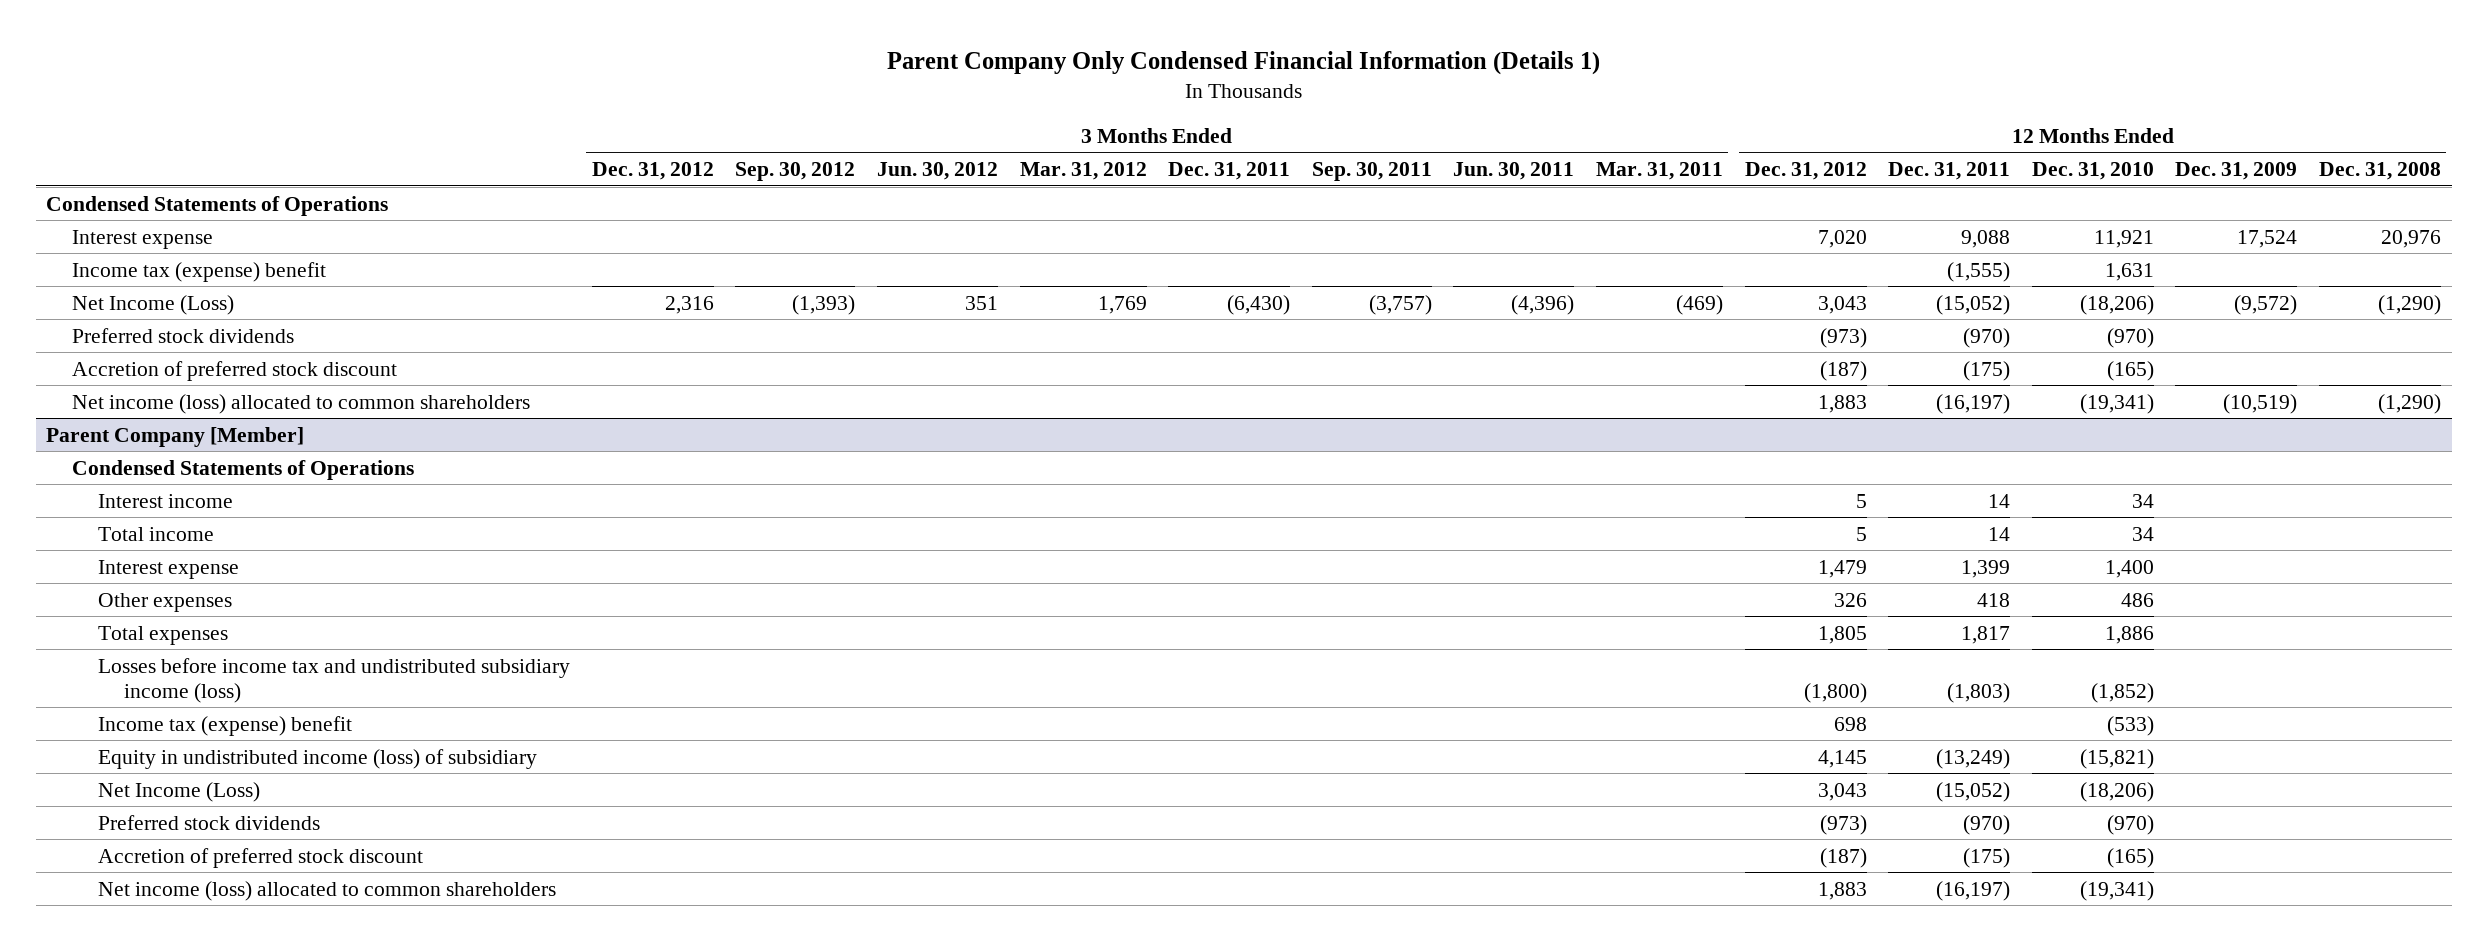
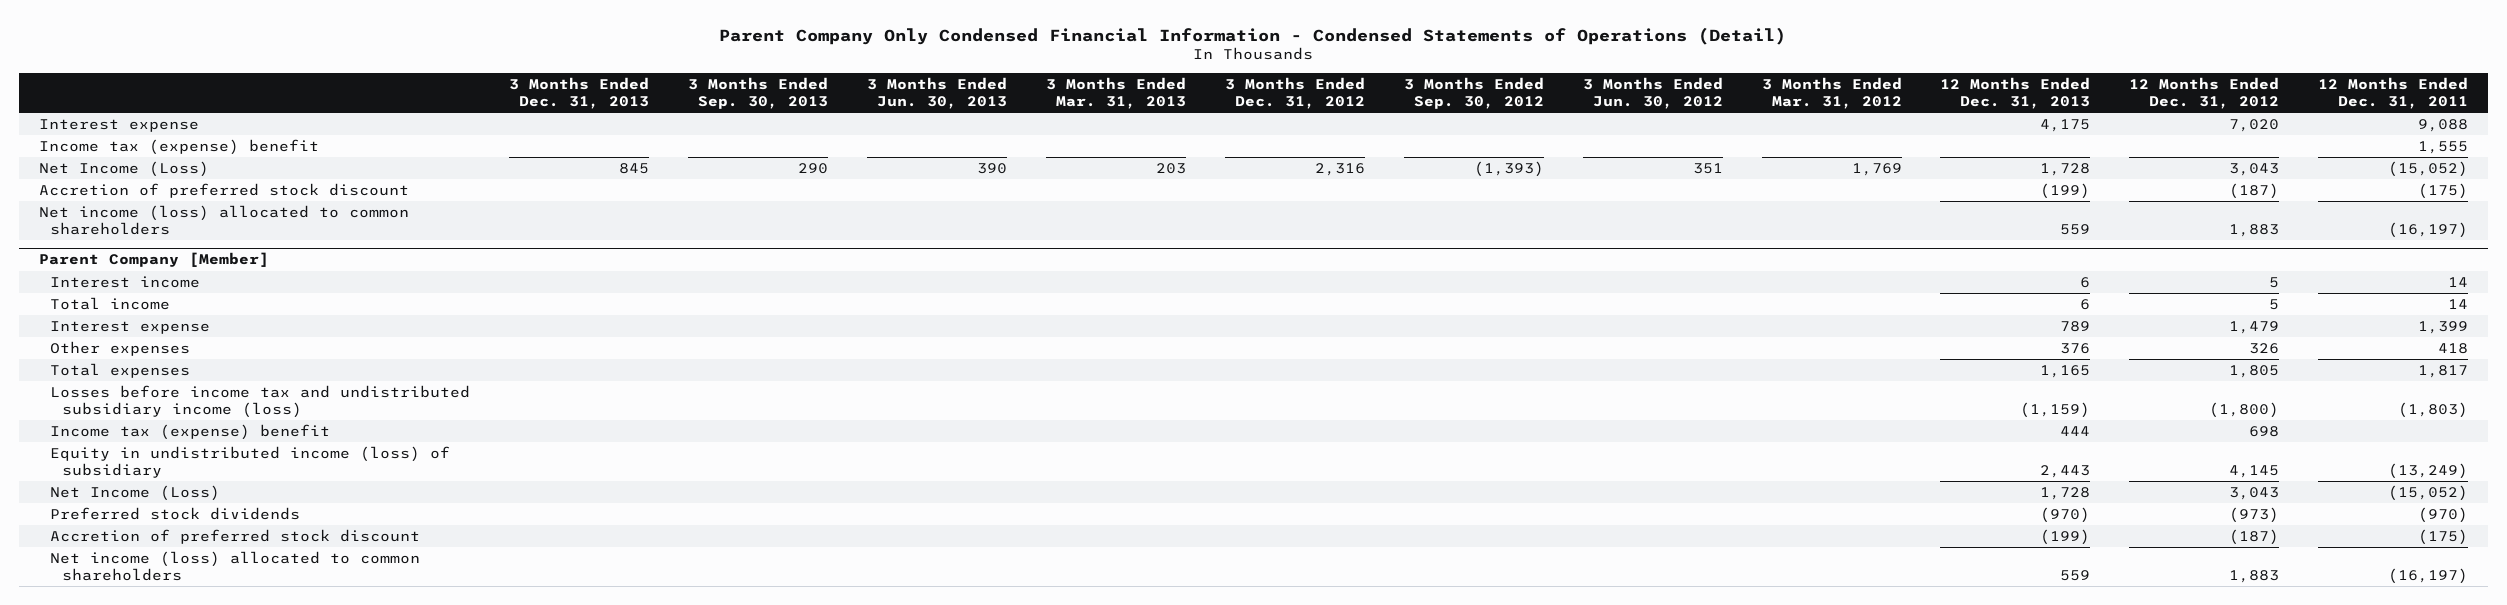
[886,50,1600,75] Parent Company Only Condensed Financial Information (Details 1) -> [719,26,1787,45] Parent Company Only Condensed Financial Information - Condensed Statements of Operations (Detail)
[1168,162,1291,181] Dec. 31, 2011 -> none
[1311,162,1432,182] Sep. 30, 2011 -> none
[1453,162,1575,181] Jun. 30, 2011 -> none
[1596,162,1724,181] Mar. 31, 2011 -> none
[2031,162,2154,181] Dec. 31, 2010 -> none
[2175,162,2298,181] Dec. 31, 2009 -> none
[2319,162,2442,181] Dec. 31, 2008 -> none
none -> [509,77,650,110] 3 Months Ended Dec. 31, 2013
none -> [687,77,828,110] 3 Months Ended Sep. 30, 2013
none -> [866,77,1007,110] 3 Months Ended Jun. 30, 2013
none -> [1045,77,1186,110] 3 Months Ended Mar. 31, 2013
none -> [1940,77,2091,110] 12 Months Ended Dec. 31, 2013
[46,195,389,216] Condensed Statements of Operations -> none
[1947,261,2011,282] (1,555) -> [2418,140,2469,154] 1,555
[72,327,295,343] Preferred stock dividends -> none
[72,459,415,480] Condensed Statements of Operations -> none

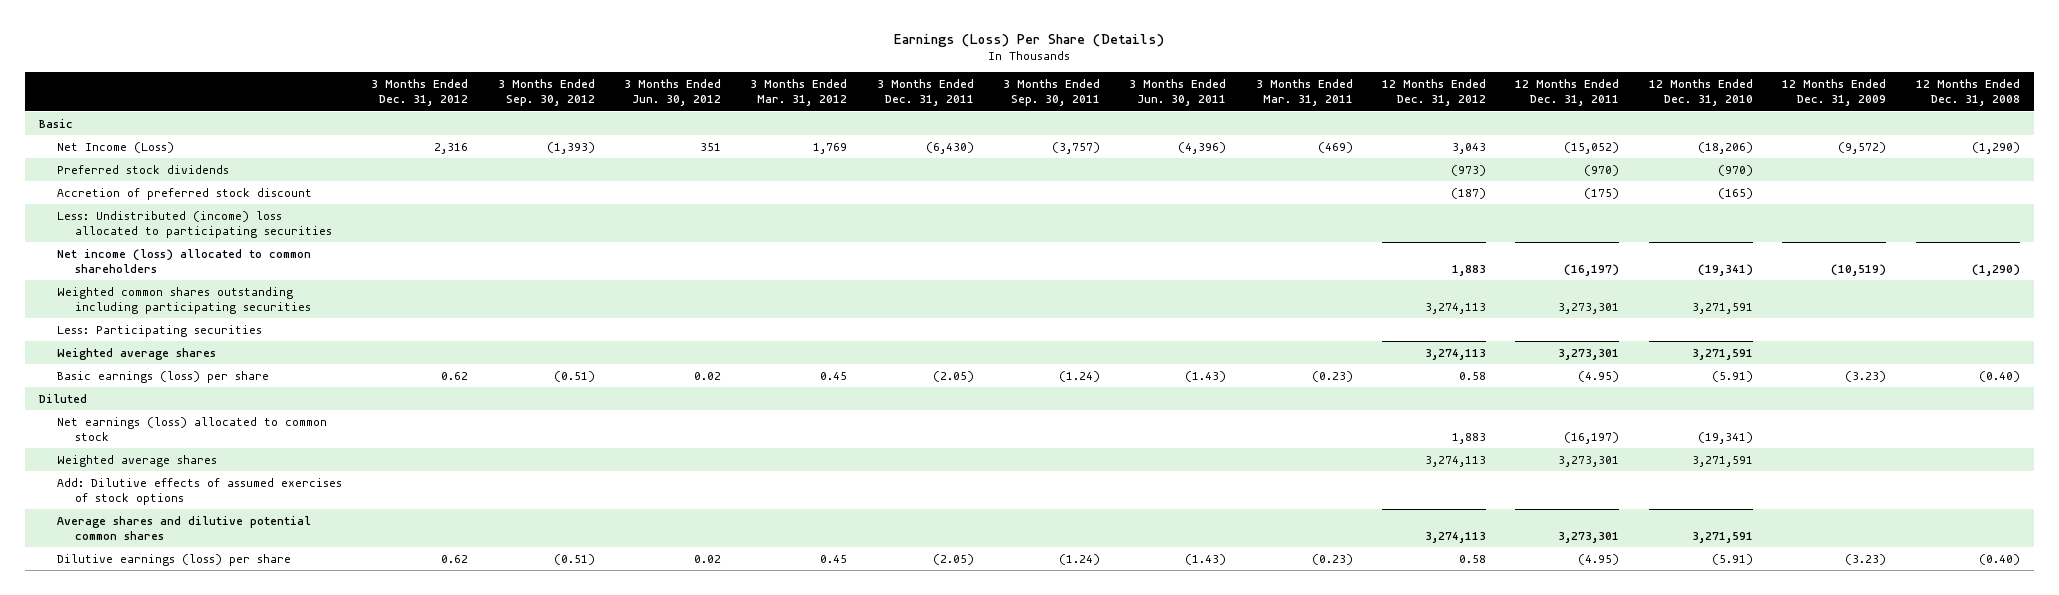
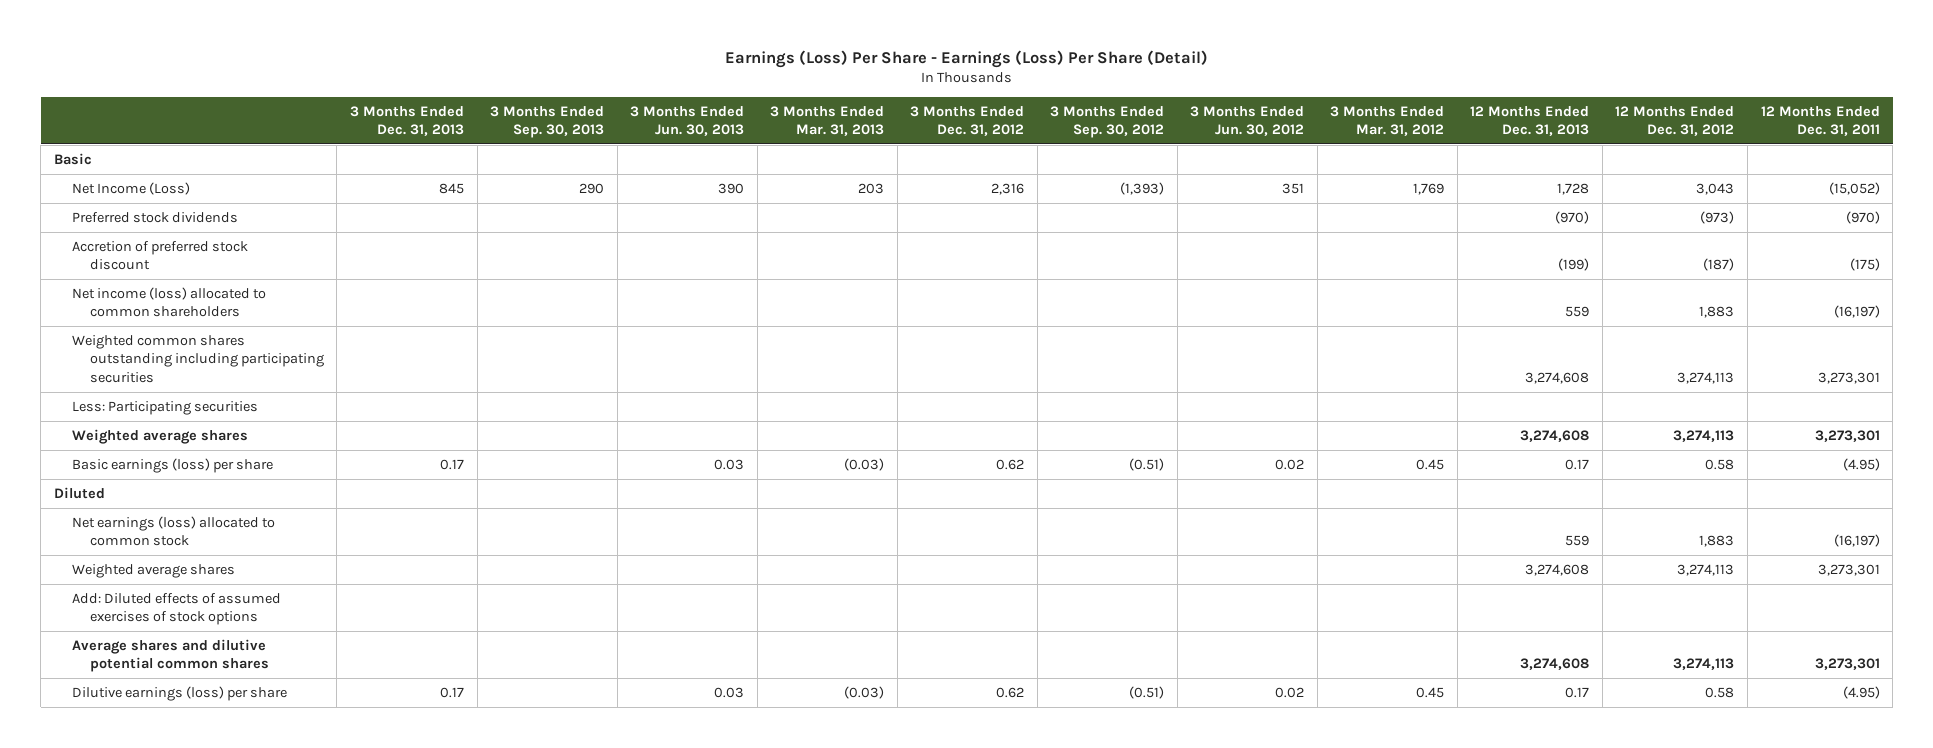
[894,33,1165,47] Earnings (Loss) Per Share (Details) -> [724,50,1208,69] Earnings (Loss) Per Share - Earnings (Loss) Per Share (Detail)
[876,79,974,107] 3 Months Ended Dec. 31, 2011 -> none
[1003,79,1101,107] 3 Months Ended Sep. 30, 2011 -> none
[1129,79,1227,107] 3 Months Ended Jun. 30, 2011 -> none
[1255,79,1353,107] 3 Months Ended Mar. 31, 2011 -> none
[1648,79,1753,107] 12 Months Ended Dec. 31, 2010 -> none
[1782,79,1887,107] 12 Months Ended Dec. 31, 2009 -> none
[1915,79,2020,107] 12 Months Ended Dec. 31, 2008 -> none
none -> [350,105,465,137] 3 Months Ended Dec. 31, 2013
none -> [490,105,605,139] 3 Months Ended Sep. 30, 2013
none -> [630,105,745,137] 3 Months Ended Jun. 30, 2013
none -> [770,105,885,137] 3 Months Ended Mar. 31, 2013
none -> [1470,105,1590,137] 12 Months Ended Dec. 31, 2013
[56,210,332,238] Less: Undistributed (income) loss allocated to participating securities -> none
[56,477,342,505] Add: Dilutive effects of assumed exercises of stock options -> [71,592,281,626] Add: Diluted effects of assumed exercises of stock options

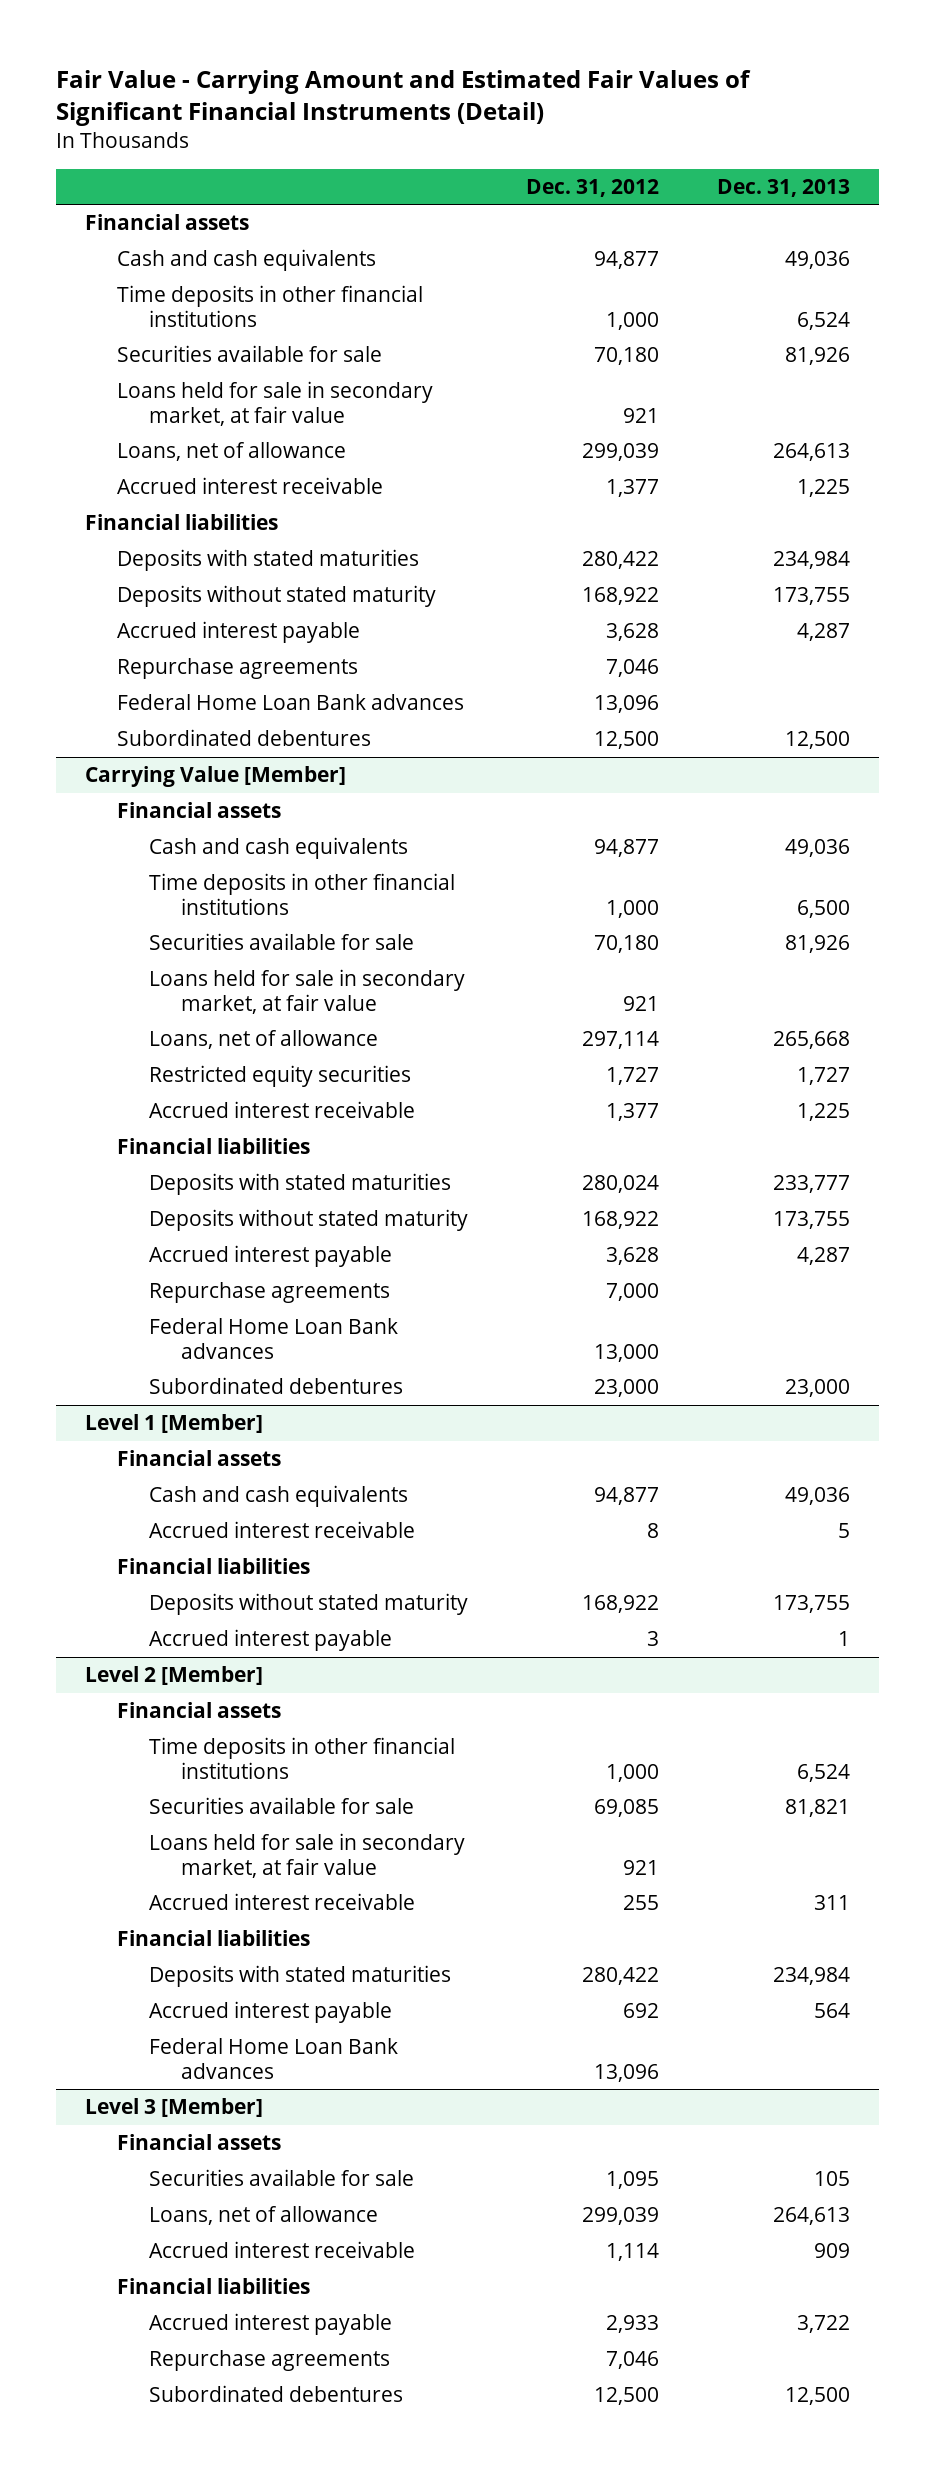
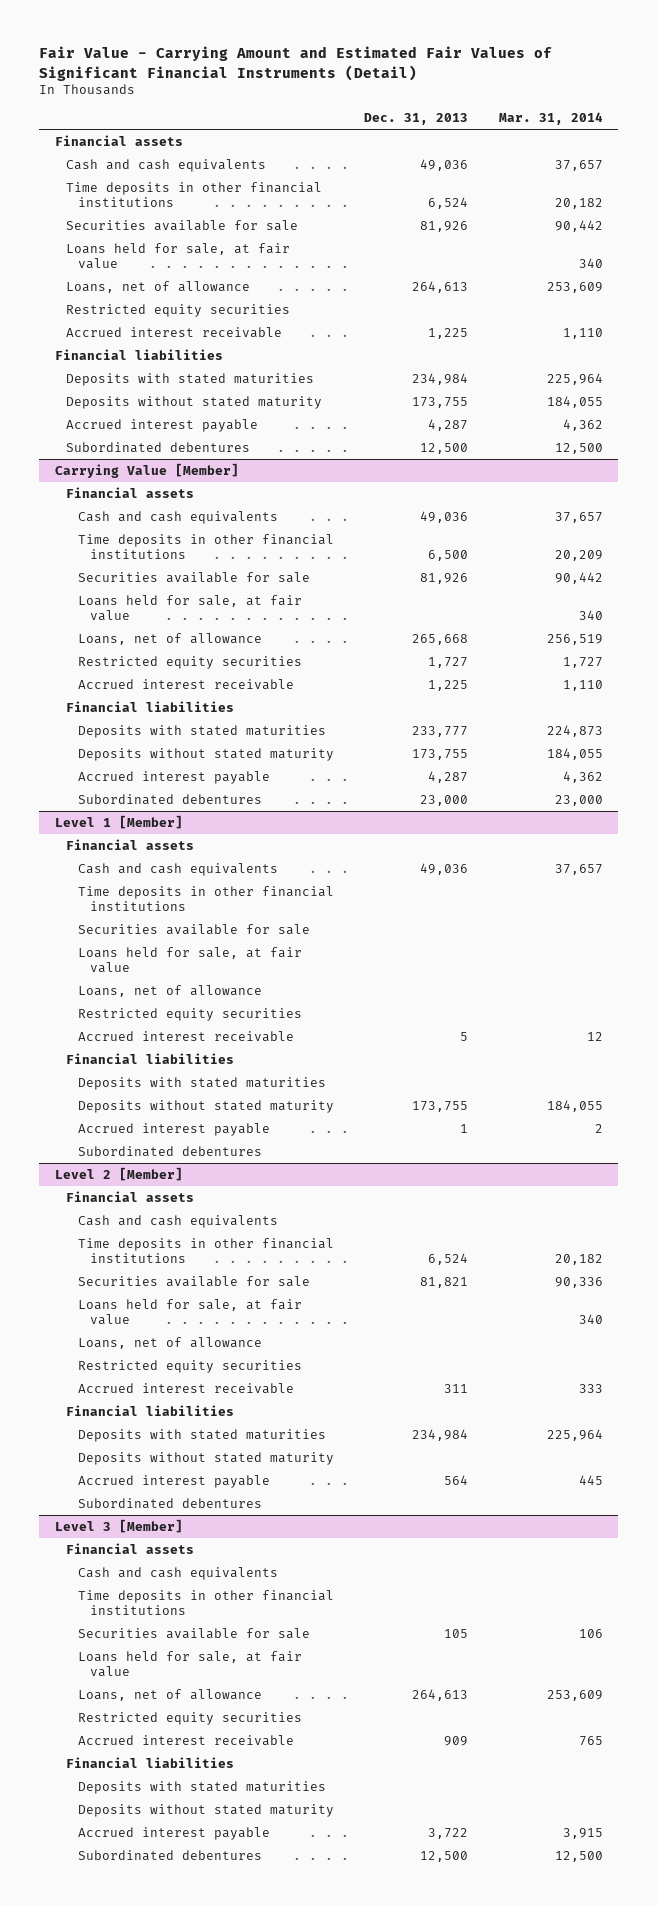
[525,179,659,198] Dec. 31, 2012 -> none
none -> [498,112,603,126] Mar. 31, 2014
[116,381,433,426] Loans held for sale in secondary market, at fair value -> [66,242,291,269] Loans held for sale, at fair value
none -> [66,303,291,317] Restricted equity securities
[116,658,358,680] Repurchase agreements -> none
[116,694,464,711] Federal Home Loan Bank advances -> none
[148,969,465,1014] Loans held for sale in secondary market, at fair value -> [77,594,302,621] Loans held for sale, at fair value
[148,1282,390,1304] Repurchase agreements -> none
[148,1318,398,1359] Federal Home Loan Bank advances -> none
none -> [77,885,334,911] Time deposits in other financial institutions
none -> [77,923,310,935] Securities available for sale
none -> [77,946,302,973] Loans held for sale, at fair value
none -> [77,984,262,997] Loans, net of allowance
none -> [77,1007,302,1021] Restricted equity securities
none -> [77,1076,326,1090] Deposits with stated maturities
none -> [77,1145,262,1157] Subordinated debentures
none -> [77,1214,278,1228] Cash and cash equivalents
[148,1833,465,1878] Loans held for sale in secondary market, at fair value -> [77,1298,302,1325] Loans held for sale, at fair value
none -> [77,1336,262,1349] Loans, net of allowance
none -> [77,1359,302,1373] Restricted equity securities
none -> [77,1451,334,1465] Deposits without stated maturity
[148,2038,398,2079] Federal Home Loan Bank advances -> none
none -> [77,1497,262,1509] Subordinated debentures
none -> [77,1566,278,1580] Cash and cash equivalents
none -> [77,1589,334,1615] Time deposits in other financial institutions
none -> [77,1650,302,1677] Loans held for sale, at fair value
none -> [77,1711,302,1725] Restricted equity securities
none -> [77,1780,326,1794] Deposits with stated maturities
none -> [77,1803,334,1817] Deposits without stated maturity
[148,2350,390,2372] Repurchase agreements -> none

